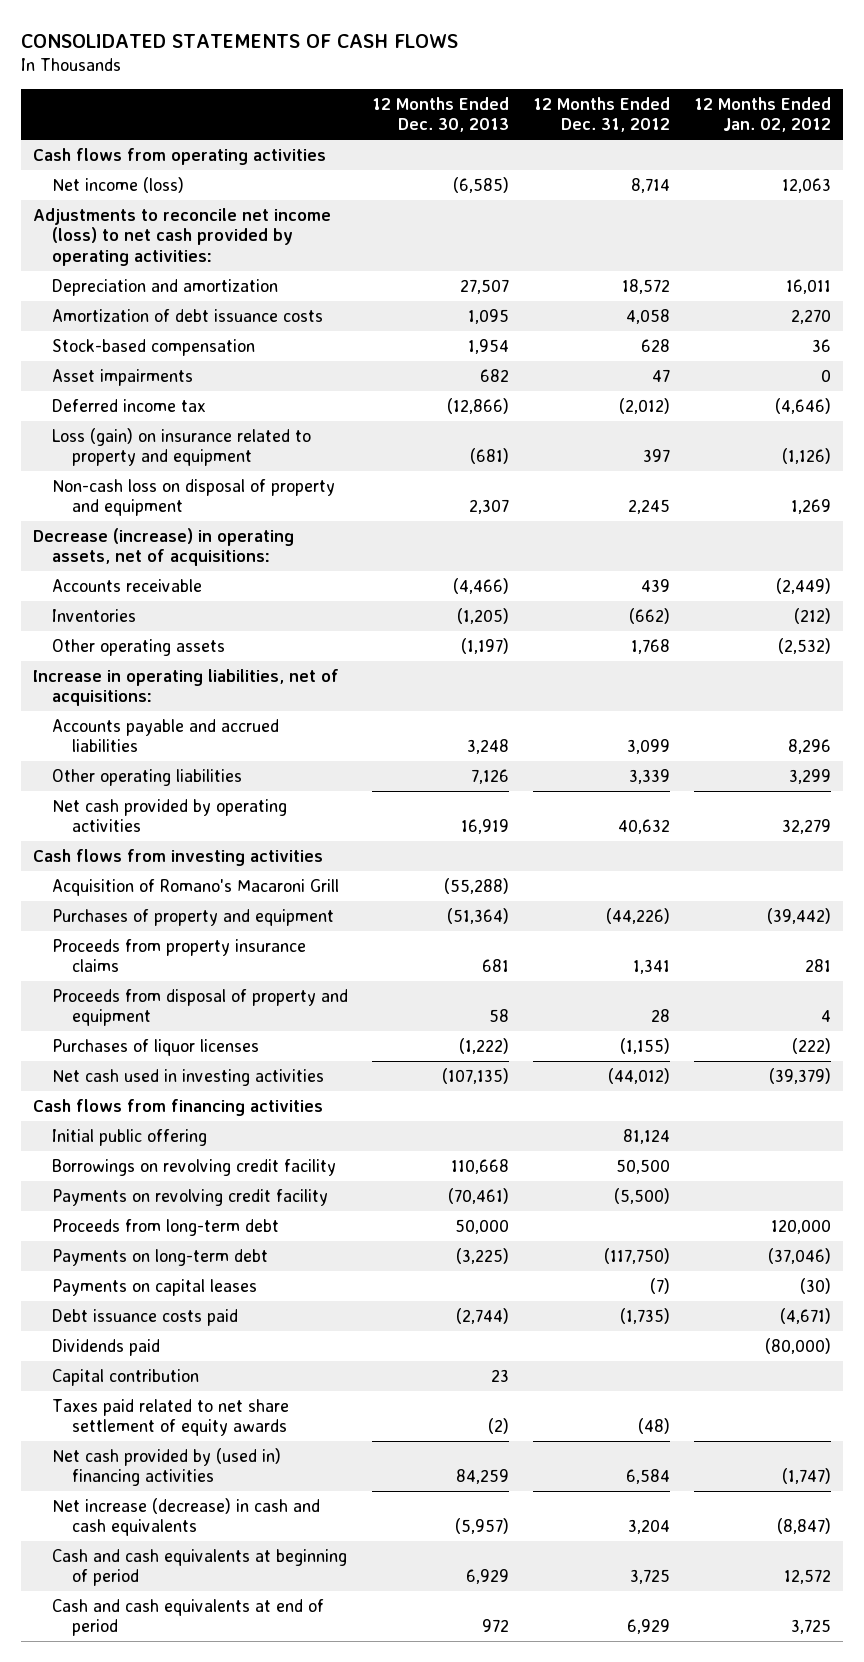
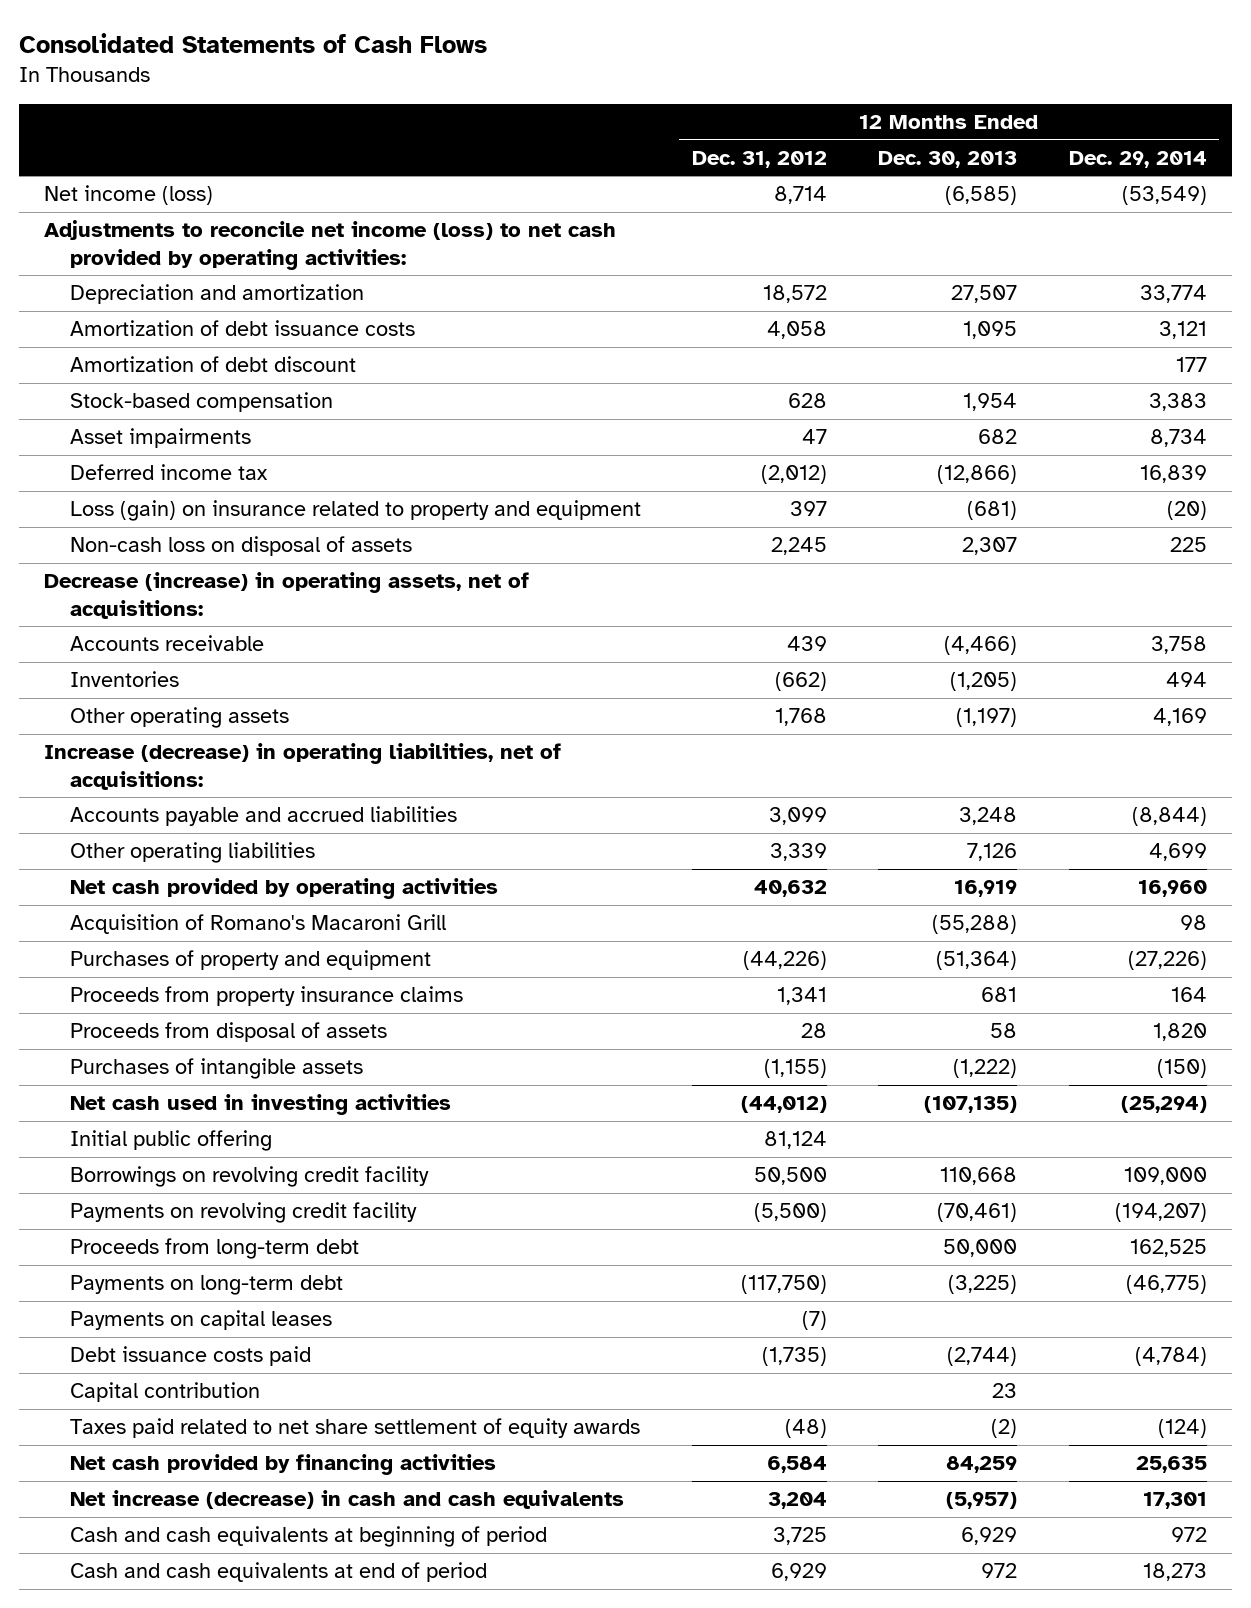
[20,33,458,48] CONSOLIDATED STATEMENTS OF CASH FLOWS -> [18,32,487,53] Consolidated Statements of Cash Flows
[694,96,832,133] 12 Months Ended Jan. 02, 2012 -> none
none -> [1068,150,1207,168] Dec. 29, 2014
[32,147,326,165] Cash flows from operating activities -> none
none -> [69,356,356,373] Amortization of debt discount
[52,478,336,517] Non-cash loss on disposal of property and equipment -> [69,536,412,557] Non-cash loss on disposal of assets
[32,668,339,707] Increase in operating liabilities, net of acquisitions: -> [44,743,562,790] Increase (decrease) in operating liabilities, net of acquisitions:
[32,848,323,866] Cash flows from investing activities -> none
[52,988,349,1027] Proceeds from disposal of property and equipment -> [69,1022,387,1043] Proceeds from disposal of assets
[52,1038,260,1056] Purchases of liquor licenses -> [69,1058,363,1080] Purchases of intangible assets
[32,1098,323,1116] Cash flows from financing activities -> none
[52,1338,161,1356] Dividends paid -> none
[52,1447,282,1487] Net cash provided by (used in) financing activities -> [69,1454,496,1476] Net cash provided by financing activities

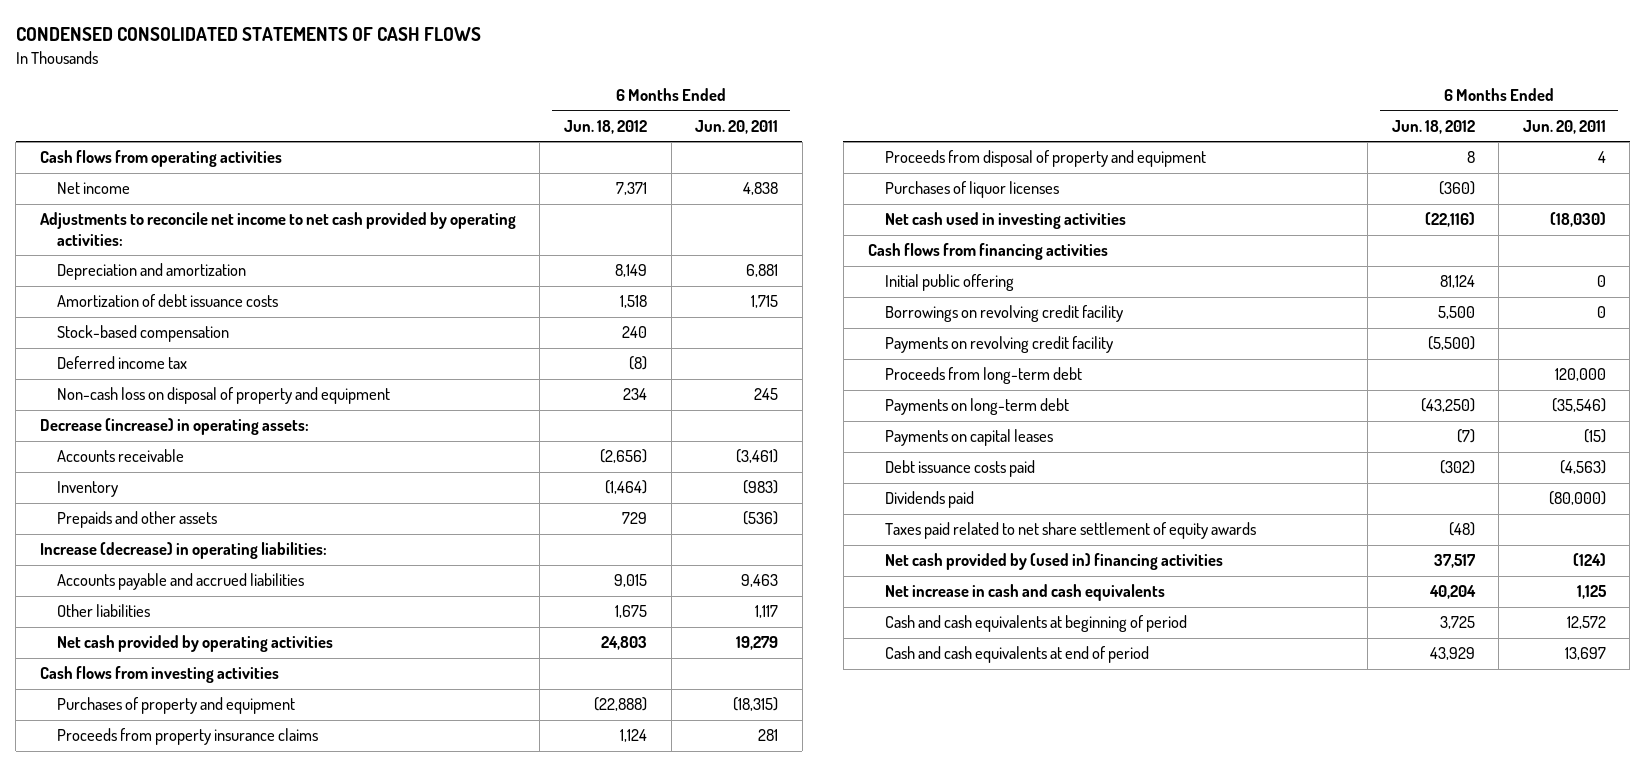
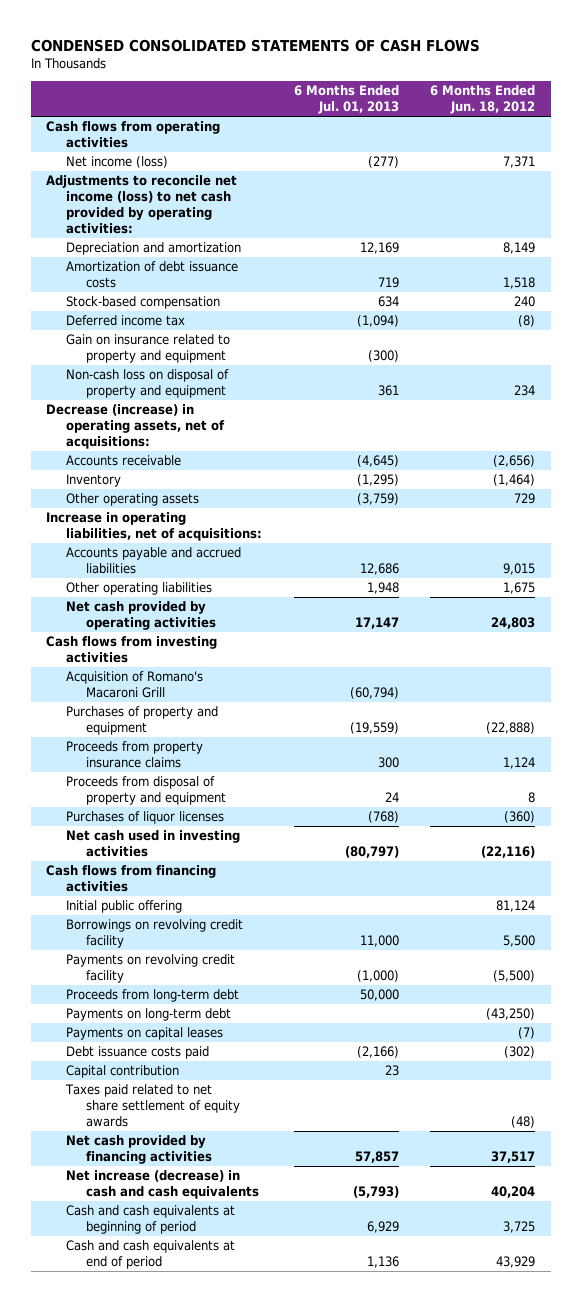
[695,119,779,134] Jun. 20, 2011 -> none
none -> [293,85,399,115] 6 Months Ended Jul. 01, 2013
[57,182,131,195] Net income -> [66,156,169,169] Net income (loss)
[39,212,516,247] Adjustments to reconcile net income to net cash provided by operating activities: -> [46,175,238,234] Adjustments to reconcile net income (loss) to net cash provided by operating activities:
none -> [66,334,231,364] Gain on insurance related to property and equipment
[39,418,309,436] Decrease (increase) in operating assets: -> [46,404,226,449] Decrease (increase) in operating assets, net of acquisitions:
[57,511,218,529] Prepaids and other assets -> [66,493,200,507] Other operating assets
[39,542,327,560] Increase (decrease) in operating liabilities: -> [46,512,263,542] Increase in operating liabilities, net of acquisitions:
[57,604,151,618] Other liabilities -> [66,582,213,596] Other operating liabilities
none -> [66,671,204,699] Acquisition of Romano's Macaroni Grill
[884,491,974,509] Dividends paid -> none
none -> [66,1065,180,1079] Capital contribution
[884,553,1223,571] Net cash provided by (used in) financing activities -> [66,1135,213,1165] Net cash provided by financing activities
[884,584,1165,602] Net increase in cash and cash equivalents -> [66,1170,260,1200] Net increase (decrease) in cash and cash equivalents

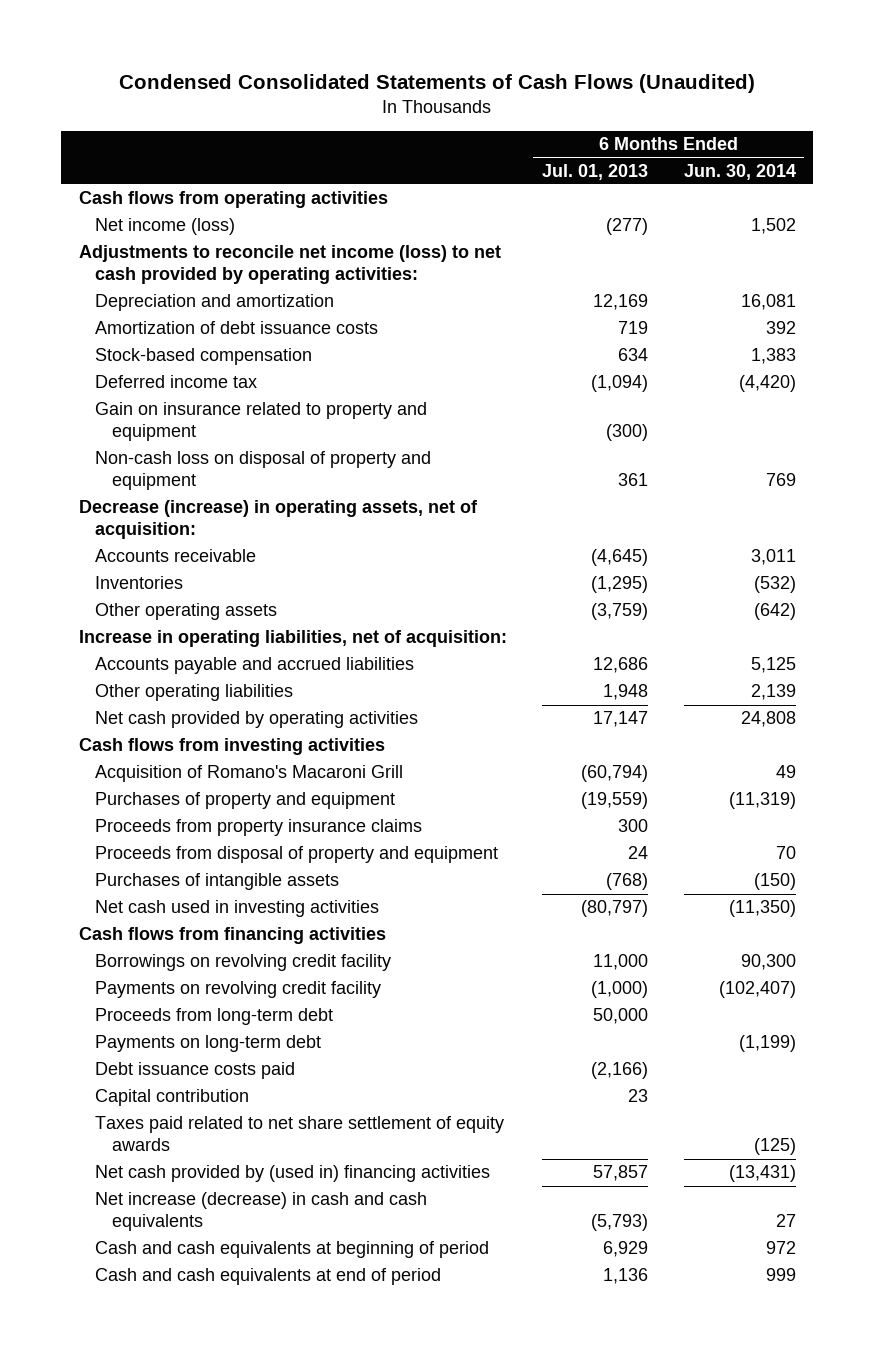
[30,38,480,52] CONDENSED CONSOLIDATED STATEMENTS OF CASH FLOWS -> [119,73,756,93] Condensed Consolidated Statements of Cash Flows (Unaudited)
[430,85,536,115] 6 Months Ended Jun. 18, 2012 -> none
none -> [683,163,796,180] Jun. 30, 2014
[46,404,226,449] Decrease (increase) in operating assets, net of acquisitions: -> [78,500,478,540] Decrease (increase) in operating assets, net of acquisition:
[66,474,122,488] Inventory -> [95,576,184,590] Inventories
[46,512,263,542] Increase in operating liabilities, net of acquisitions: -> [78,630,507,648] Increase in operating liabilities, net of acquisition:
[66,811,225,825] Purchases of liquor licenses -> [95,873,340,891] Purchases of intangible assets
[66,900,183,914] Initial public offering -> none
[66,1027,224,1041] Payments on capital leases -> none
[66,1135,213,1165] Net cash provided by financing activities -> [95,1165,491,1183] Net cash provided by (used in) financing activities

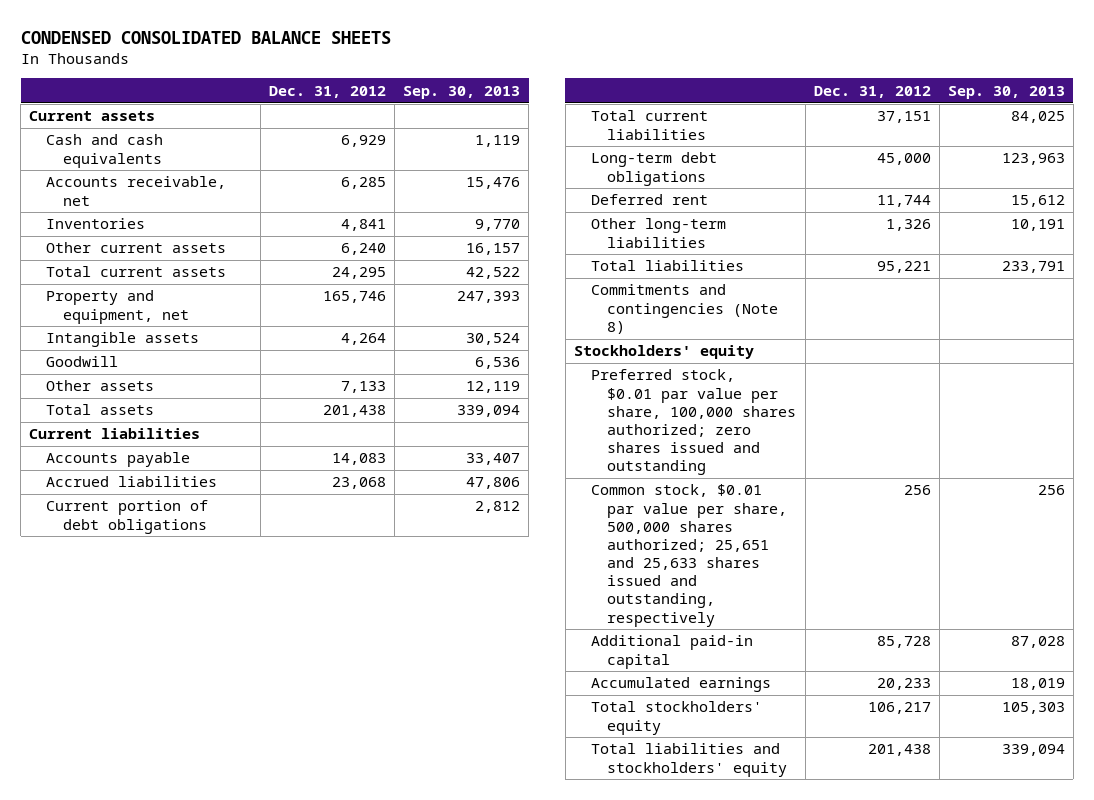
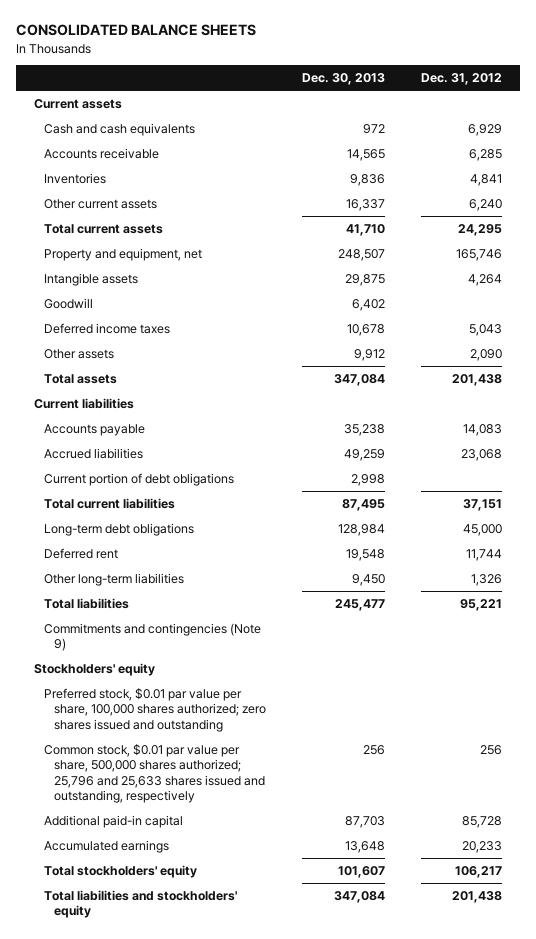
[20,30,391,44] CONDENSED CONSOLIDATED BALANCE SHEETS -> [15,24,256,37] CONSOLIDATED BALANCE SHEETS
[403,85,521,99] Sep. 30, 2013 -> none
none -> [302,73,386,86] Dec. 30, 2013
[46,176,227,206] Accounts receivable, net -> [44,148,160,160] Accounts receivable
none -> [44,323,171,335] Deferred income taxes
[340,381,386,394] 7,133 -> [470,349,503,362] 2,090
[590,284,779,334] Commitments and contingencies (Note 8) -> [44,623,262,652] Commitments and contingencies (Note 9)
[590,484,788,627] Common stock, $0.01 par value per share, 500,000 shares authorized; 25,651 and 25,633 shares issued and outstanding, respectively -> [44,744,266,804] Common stock, $0.01 par value per share, 500,000 shares authorized; 25,796 and 25,633 shares issued and outstanding, respectively

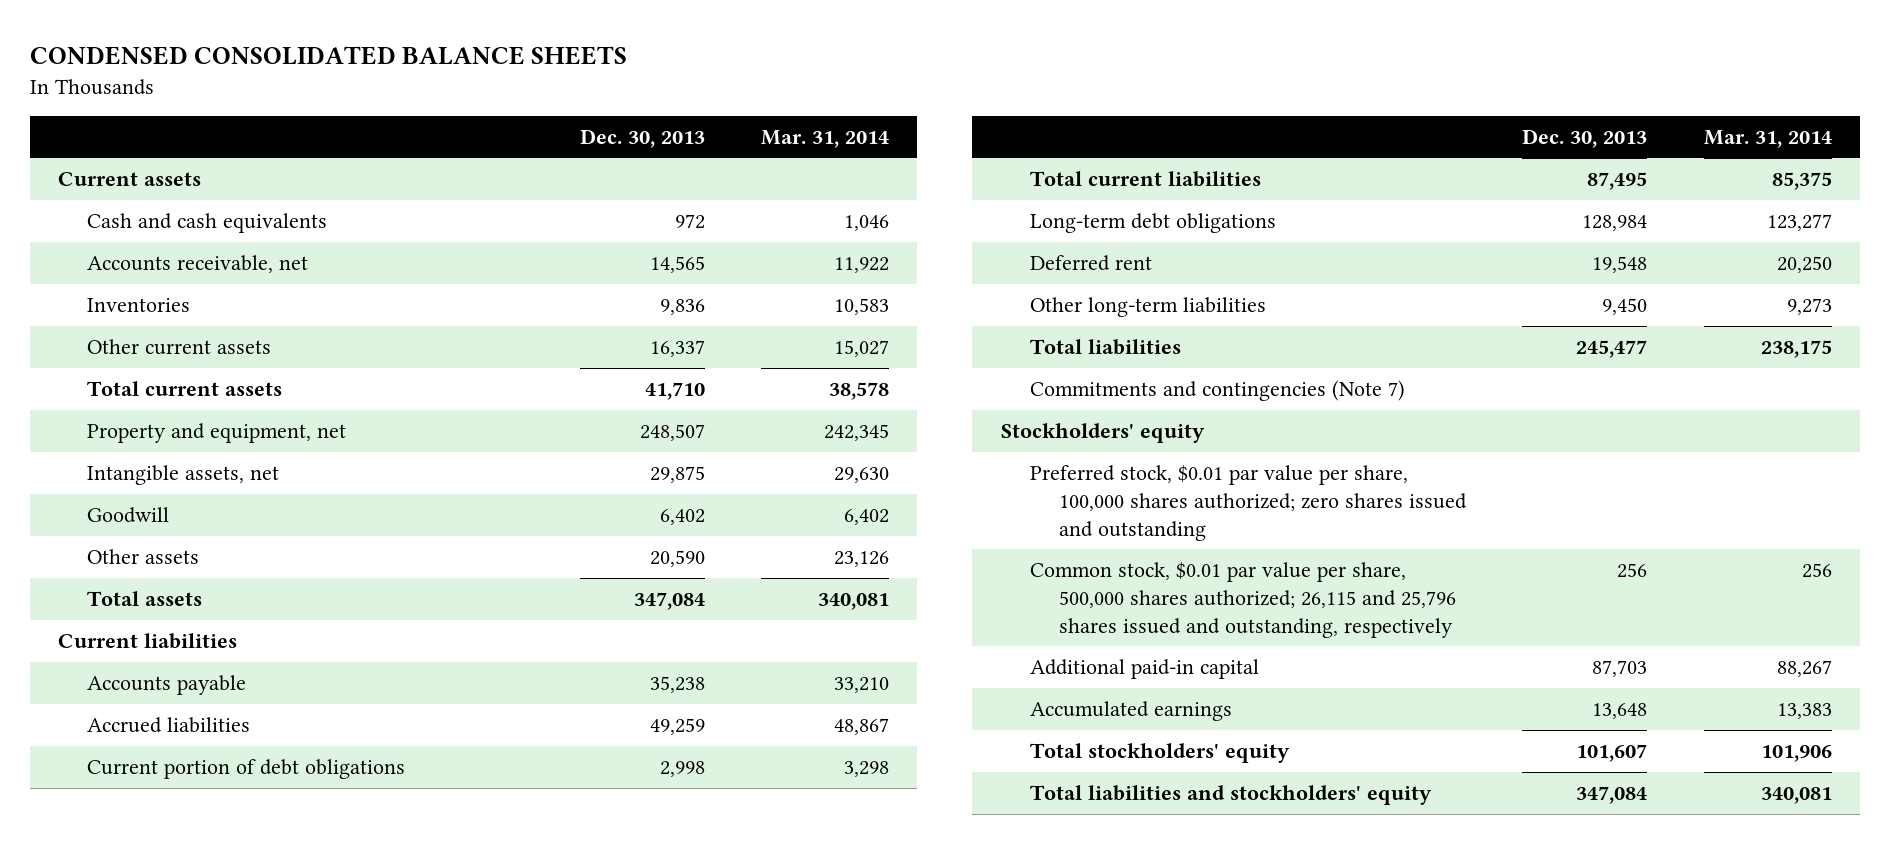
[15,24,256,37] CONSOLIDATED BALANCE SHEETS -> [30,46,628,66] CONDENSED CONSOLIDATED BALANCE SHEETS
[421,73,503,86] Dec. 31, 2012 -> none
none -> [761,129,890,148] Mar. 31, 2014
[44,148,160,160] Accounts receivable -> [87,254,309,273] Accounts receivable, net
[44,273,139,287] Intangible assets -> [87,464,280,485] Intangible assets, net
[44,323,171,335] Deferred income taxes -> none
[354,349,386,362] 9,912 -> [649,549,705,567] 20,590
[44,623,262,652] Commitments and contingencies (Note 9) -> [1029,379,1405,401] Commitments and contingencies (Note 7)
[44,744,266,804] Common stock, $0.01 par value per share, 500,000 shares authorized; 25,796 and 25,633 shares issued and outstanding, respectively -> [1029,561,1456,638] Common stock, $0.01 par value per share, 500,000 shares authorized; 26,115 and 25,796 shares issued and outstanding, respectively

